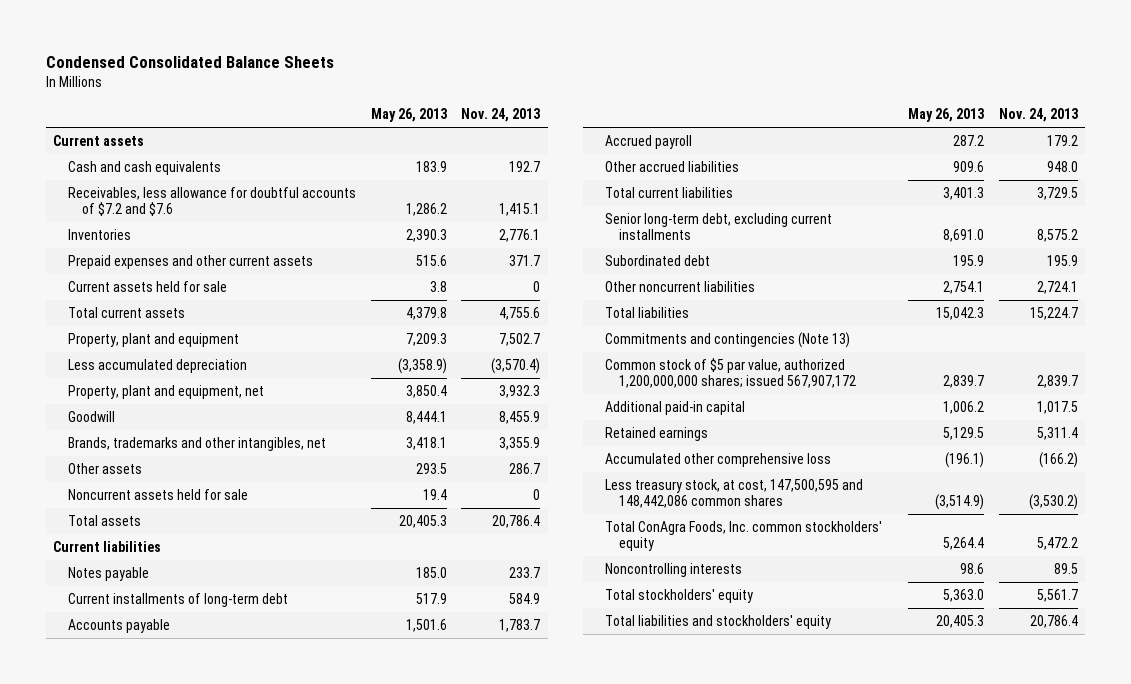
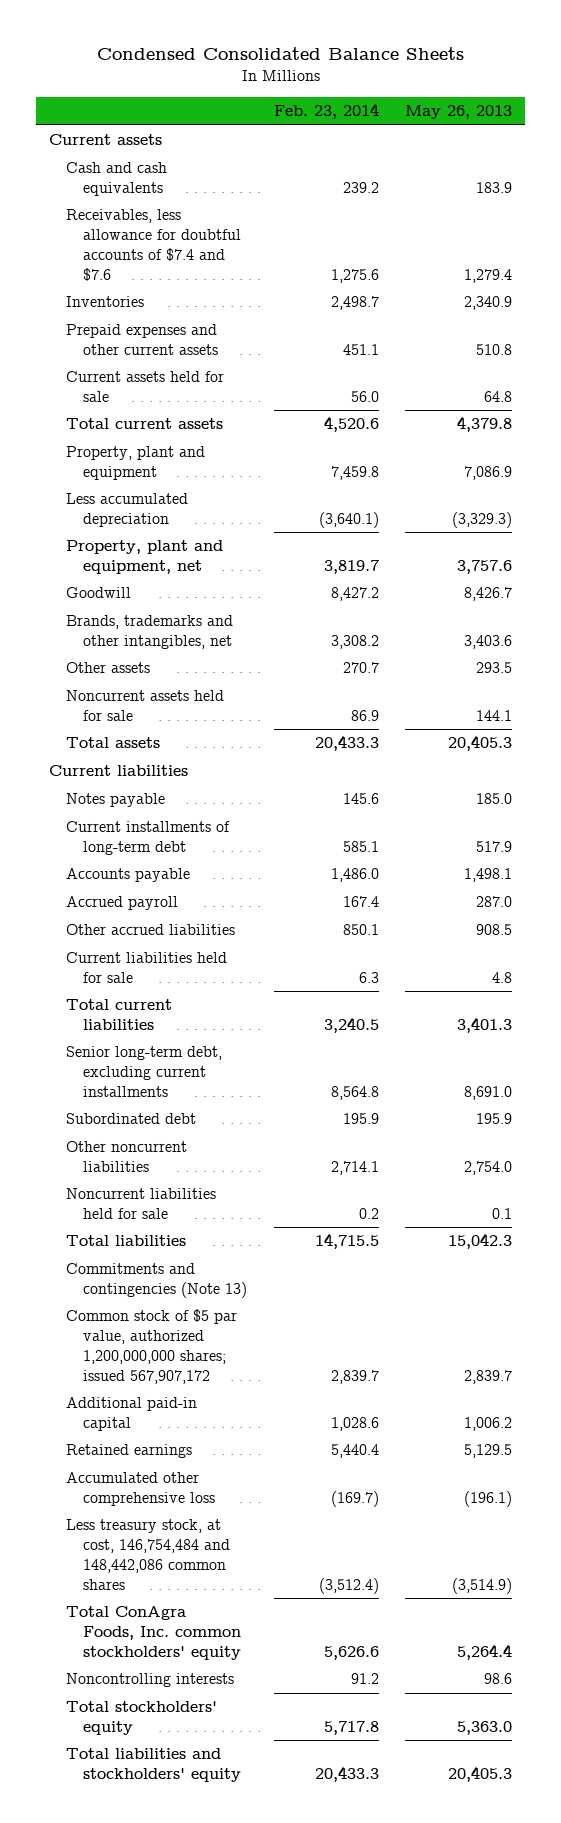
[461,108,541,123] Nov. 24, 2013 -> none
none -> [273,103,379,120] Feb. 23, 2014
[67,186,356,217] Receivables, less allowance for doubtful accounts of $7.2 and $7.6 -> [66,209,242,281] Receivables, less allowance for doubtful accounts of $7.4 and $7.6
[405,203,447,217] 1,286.2 -> [464,268,513,283] 1,279.4
[405,228,447,242] 2,390.3 -> [464,296,513,311] 2,340.9
[415,254,447,266] 515.6 -> [476,344,513,356] 510.8
[429,280,447,292] 3.8 -> [484,391,513,403] 64.8
[405,332,447,346] 7,209.3 -> [464,466,513,481] 7,086.9
[397,357,447,374] (3,358.9) -> [452,512,513,529] (3,329.3)
[405,384,447,398] 3,850.4 -> [457,560,513,575] 3,757.6
[405,410,447,424] 8,444.1 -> [464,587,513,602] 8,426.7
[405,436,447,450] 3,418.1 -> [464,635,513,650] 3,403.6
[422,488,447,500] 19.4 -> [476,710,513,722] 144.1
[405,618,447,632] 1,501.6 -> [464,868,513,883] 1,498.1
[952,134,984,146] 287.2 -> [476,896,513,908] 287.0
[952,160,984,172] 909.6 -> [476,924,513,936] 908.5
none -> [66,952,228,984] Current liabilities held for sale
[942,280,984,294] 2,754.1 -> [464,1161,513,1176] 2,754.0
none -> [66,1188,217,1220] Noncurrent liabilities held for sale
[605,478,864,509] Less treasury stock, at cost, 147,500,595 and 148,442,086 common shares -> [66,1519,231,1590] Less treasury stock, at cost, 146,754,484 and 148,442,086 common shares

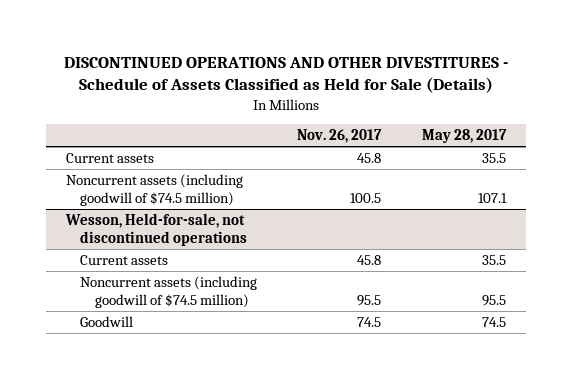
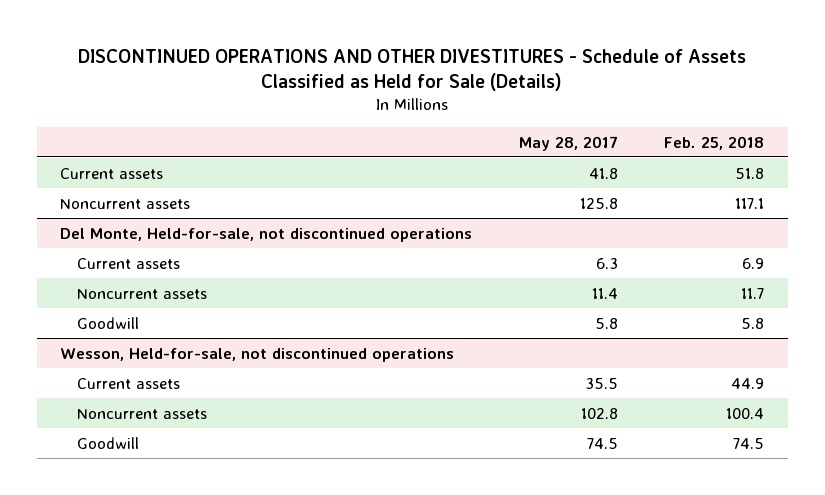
[297,129,383,144] Nov. 26, 2017 -> none
none -> [664,135,765,150] Feb. 25, 2018
[481,152,506,163] 35.5 -> [588,167,618,179] 41.8
[65,173,243,207] Noncurrent assets (including goodwill of $74.5 million) -> [60,198,191,209] Noncurrent assets
[477,193,507,204] 107.1 -> [579,197,618,209] 125.8
none -> [60,227,473,242] Del Monte, Held-for-sale, not discontinued operations
none -> [76,257,180,269] Current assets
none -> [76,288,207,299] Noncurrent assets
none -> [76,316,139,329] Goodwill
[80,275,258,309] Noncurrent assets (including goodwill of $74.5 million) -> [76,408,207,419] Noncurrent assets
[481,295,506,307] 95.5 -> [580,407,618,419] 102.8

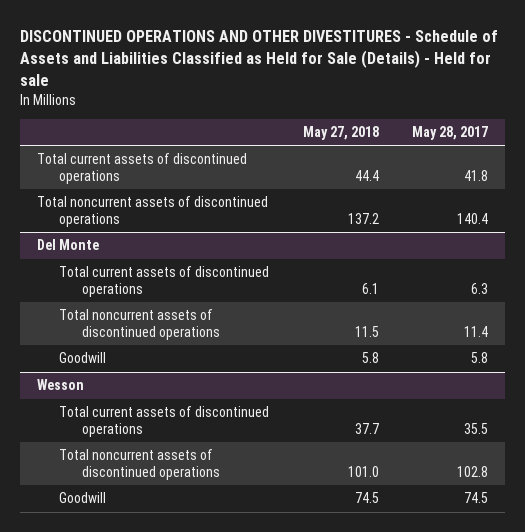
[78,48,747,92] DISCONTINUED OPERATIONS AND OTHER DIVESTITURES - Schedule of Assets Classified as Held for Sale (Details) -> [20,30,499,86] DISCONTINUED OPERATIONS AND OTHER DIVESTITURES - Schedule of Assets and Liabilities Classified as Held for Sale (Details) - Held for sale
[664,135,765,150] Feb. 25, 2018 -> none
none -> [302,126,379,141] May 27, 2018
[60,227,473,242] Del Monte, Held-for-sale, not discontinued operations -> none
[60,167,164,179] Current assets -> [36,153,247,185] Total current assets of discontinued operations
[60,198,191,209] Noncurrent assets -> [36,196,268,228] Total noncurrent assets of discontinued operations
[579,197,618,209] 125.8 -> [457,213,489,225] 140.4
none -> [36,239,99,251] Del Monte
[76,257,180,269] Current assets -> [59,266,270,298] Total current assets of discontinued operations
[76,288,207,299] Noncurrent assets -> [59,309,220,341] Total noncurrent assets of discontinued operations
[60,347,455,362] Wesson, Held-for-sale, not discontinued operations -> none
none -> [36,379,84,391] Wesson
[76,377,180,389] Current assets -> [59,406,270,438] Total current assets of discontinued operations
[76,408,207,419] Noncurrent assets -> [59,449,220,481] Total noncurrent assets of discontinued operations

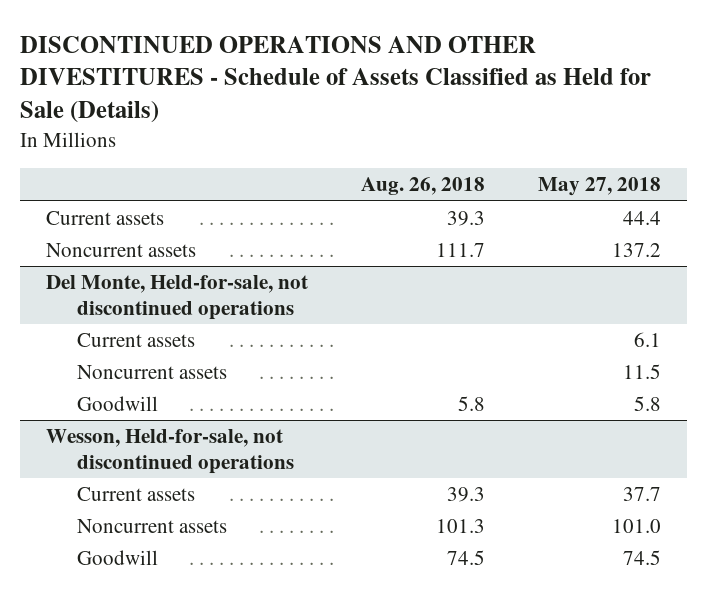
[20,30,499,86] DISCONTINUED OPERATIONS AND OTHER DIVESTITURES - Schedule of Assets and Liabilities Classified as Held for Sale (Details) - Held for sale -> [19,35,651,124] DISCONTINUED OPERATIONS AND OTHER DIVESTITURES - Schedule of Assets Classified as Held for Sale (Details)
[412,126,489,141] May 28, 2017 -> none
none -> [360,177,485,196] Aug. 26, 2018
[36,239,99,251] Del Monte -> none
[36,153,247,185] Total current assets of discontinued operations -> [46,211,165,226] Current assets
[36,196,268,228] Total noncurrent assets of discontinued operations -> [46,243,197,258] Noncurrent assets
none -> [46,275,309,321] Del Monte, Held-for-sale, not discontinued operations
[59,266,270,298] Total current assets of discontinued operations -> [77,333,196,348] Current assets
[59,309,220,341] Total noncurrent assets of discontinued operations -> [77,365,228,380] Noncurrent assets
[36,379,84,391] Wesson -> none
none -> [46,429,295,475] Wesson, Held-for-sale, not discontinued operations
[59,406,270,438] Total current assets of discontinued operations -> [77,487,196,502] Current assets
[59,449,220,481] Total noncurrent assets of discontinued operations -> [77,519,228,534] Noncurrent assets

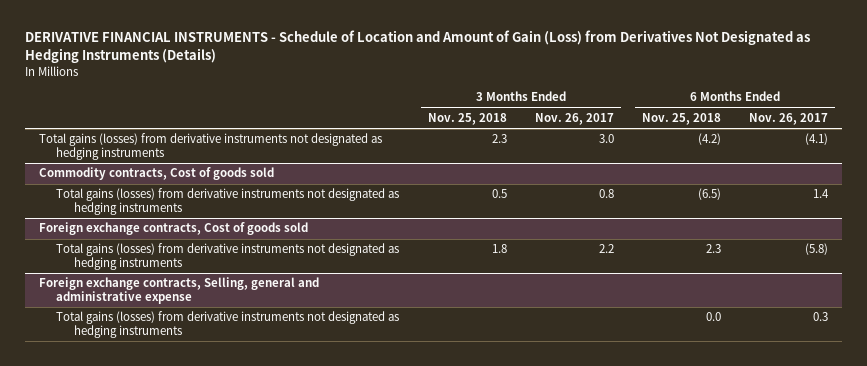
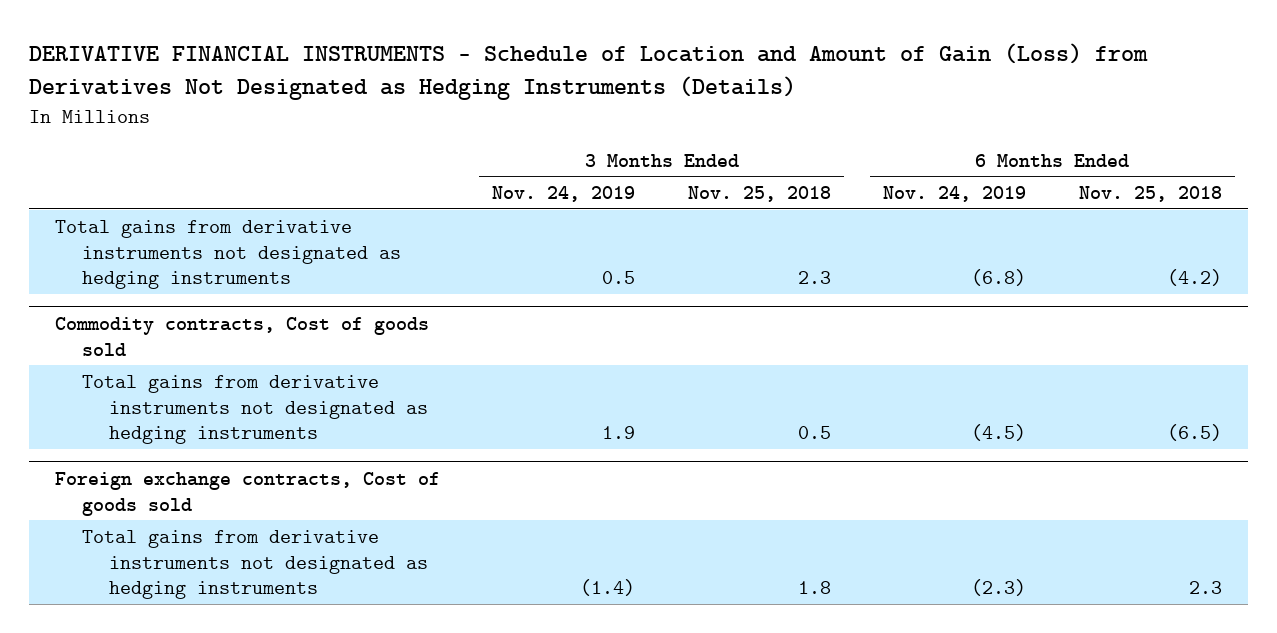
[534,112,614,125] Nov. 26, 2017 -> none
[749,112,829,125] Nov. 26, 2017 -> none
none -> [492,185,636,202] Nov. 24, 2019
none -> [883,185,1027,202] Nov. 24, 2019
[38,133,382,160] Total gains (losses) from derivative instruments not designated as hedging instruments -> [54,219,402,290] Total gains from derivative instruments not designated as hedging instruments
[56,188,400,215] Total gains (losses) from derivative instruments not designated as hedging instruments -> [82,374,429,445] Total gains from derivative instruments not designated as hedging instruments
[38,277,319,304] Foreign exchange contracts, Selling, general and administrative expense -> none
[56,311,400,338] Total gains (losses) from derivative instruments not designated as hedging instruments -> none
[56,243,400,270] Total gains (losses) from derivative instruments not designated as hedging instruments -> [82,529,429,600] Total gains from derivative instruments not designated as hedging instruments

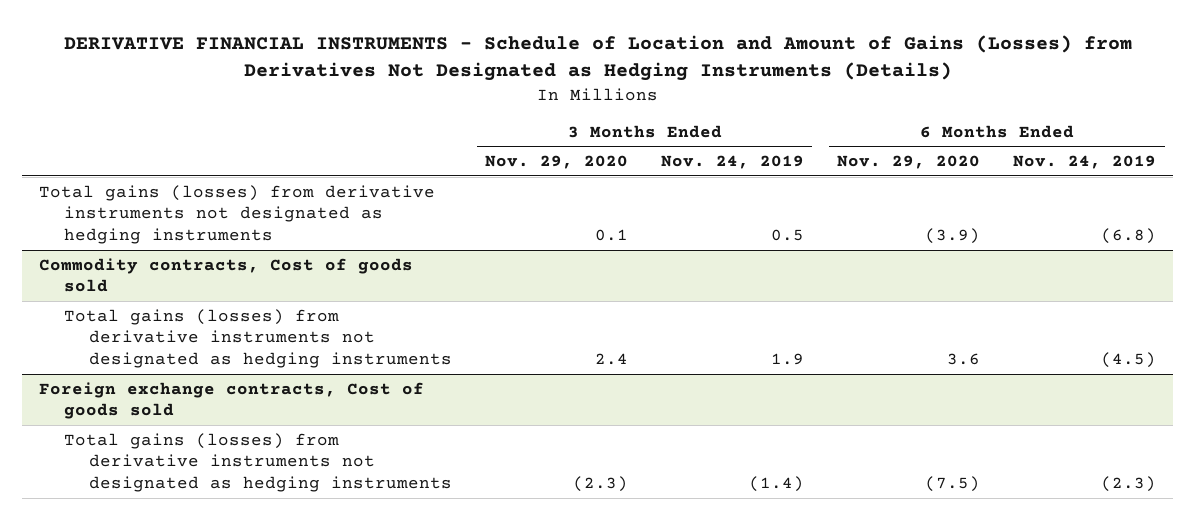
[28,43,1148,101] DERIVATIVE FINANCIAL INSTRUMENTS - Schedule of Location and Amount of Gain (Loss) from Derivatives Not Designated as Hedging Instruments (Details) -> [63,35,1132,82] DERIVATIVE FINANCIAL INSTRUMENTS - Schedule of Location and Amount of Gains (Losses) from Derivatives Not Designated as Hedging Instruments (Details)
[687,185,831,202] Nov. 25, 2018 -> none
[1078,185,1222,202] Nov. 25, 2018 -> none
none -> [485,155,629,170] Nov. 29, 2020
none -> [837,155,981,170] Nov. 29, 2020
[54,219,402,290] Total gains from derivative instruments not designated as hedging instruments -> [38,184,435,245] Total gains (losses) from derivative instruments not designated as hedging instruments
[82,374,429,445] Total gains from derivative instruments not designated as hedging instruments -> [63,308,452,369] Total gains (losses) from derivative instruments not designated as hedging instruments
[82,529,429,600] Total gains from derivative instruments not designated as hedging instruments -> [63,432,452,493] Total gains (losses) from derivative instruments not designated as hedging instruments

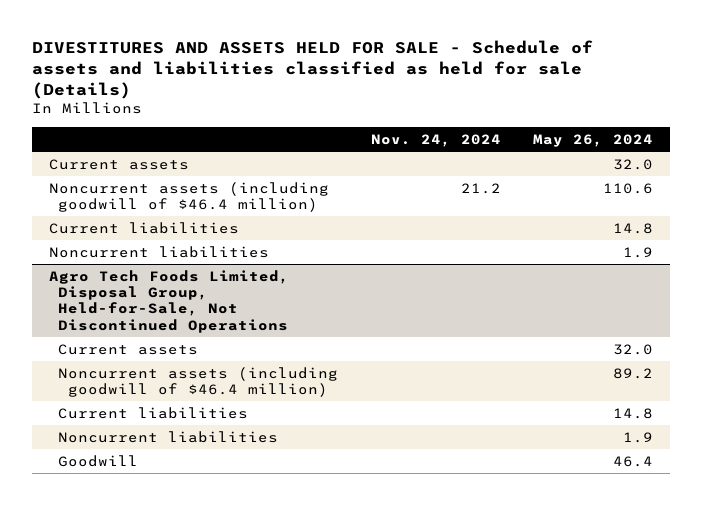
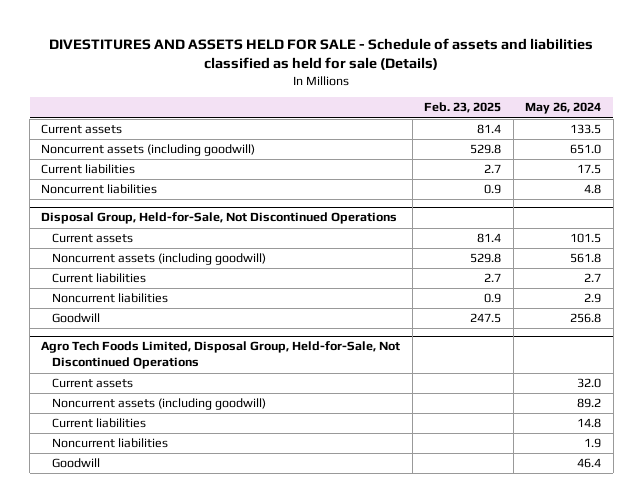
[370,133,501,147] Nov. 24, 2024 -> none
none -> [424,102,502,114] Feb. 23, 2025
[613,158,654,170] 32.0 -> [570,124,602,135] 133.5
[48,181,329,213] Noncurrent assets (including goodwill of $46.4 million) -> [41,144,256,157] Noncurrent assets (including goodwill)
[603,182,654,194] 110.6 -> [570,144,602,155] 651.0
[613,222,654,234] 14.8 -> [577,164,602,175] 17.5
[623,246,654,258] 1.9 -> [584,184,602,195] 4.8
none -> [41,212,398,225] Disposal Group, Held-for-Sale, Not Discontinued Operations
none -> [52,233,134,244] Current assets
none -> [52,253,267,266] Noncurrent assets (including goodwill)
none -> [52,273,147,284] Current liabilities
none -> [52,293,169,304] Noncurrent liabilities
none -> [52,313,101,324] Goodwill
[58,366,339,398] Noncurrent assets (including goodwill of $46.4 million) -> [52,398,267,411] Noncurrent assets (including goodwill)

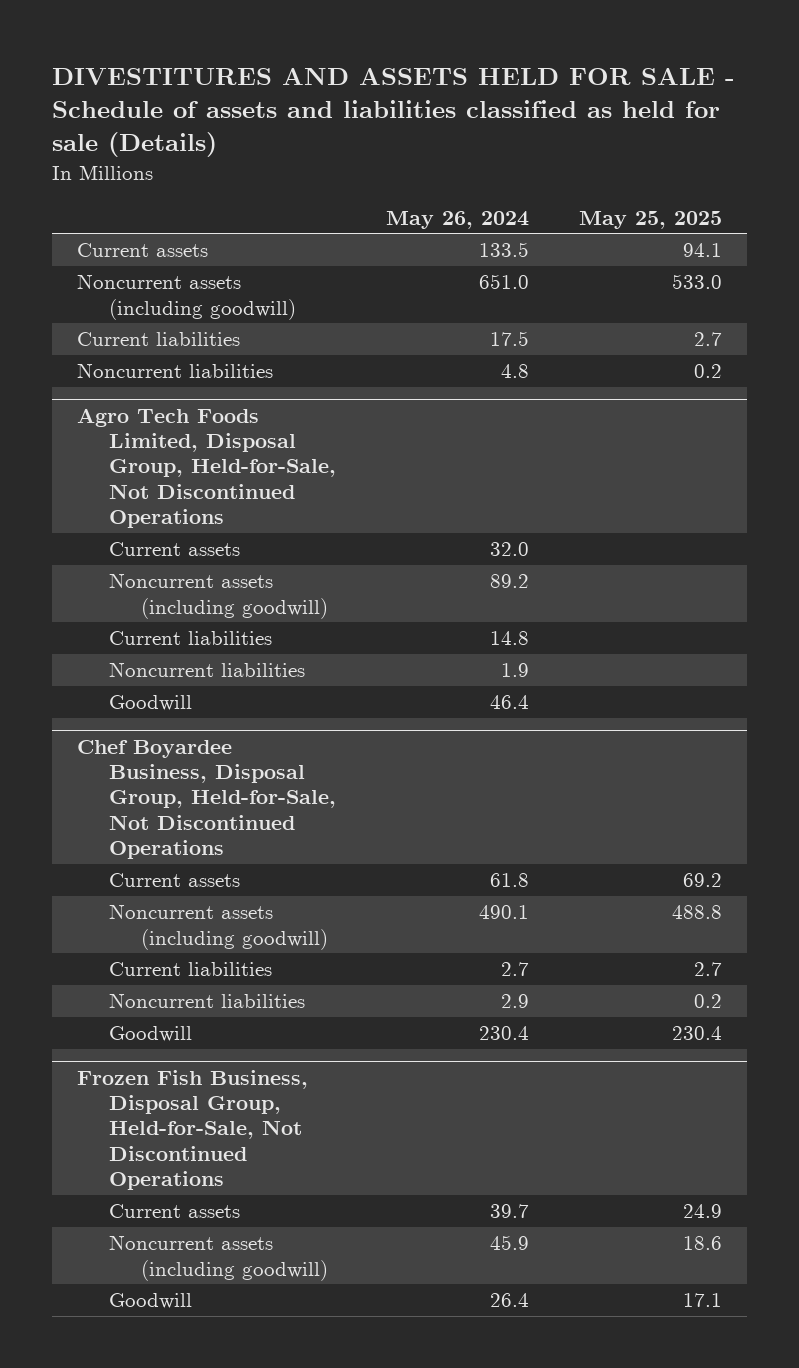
[424,102,502,114] Feb. 23, 2025 -> none
none -> [578,210,722,229] May 25, 2025
[41,212,398,225] Disposal Group, Held-for-Sale, Not Discontinued Operations -> none
[52,233,134,244] Current assets -> none
[52,253,267,266] Noncurrent assets (including goodwill) -> none
[52,273,147,284] Current liabilities -> none
[52,293,169,304] Noncurrent liabilities -> none
[52,313,101,324] Goodwill -> none
none -> [77,739,336,859] Chef Boyardee Business, Disposal Group, Held-for-Sale, Not Discontinued Operations
none -> [108,873,240,888] Current assets
none -> [108,904,328,950] Noncurrent assets (including goodwill)
none -> [108,962,272,977] Current liabilities
none -> [108,993,305,1009] Noncurrent liabilities
none -> [108,1026,192,1043] Goodwill
none -> [77,1069,309,1190] Frozen Fish Business, Disposal Group, Held-for-Sale, Not Discontinued Operations
none -> [108,1204,240,1219] Current assets
none -> [108,1235,328,1281] Noncurrent assets (including goodwill)
none -> [108,1293,192,1310] Goodwill

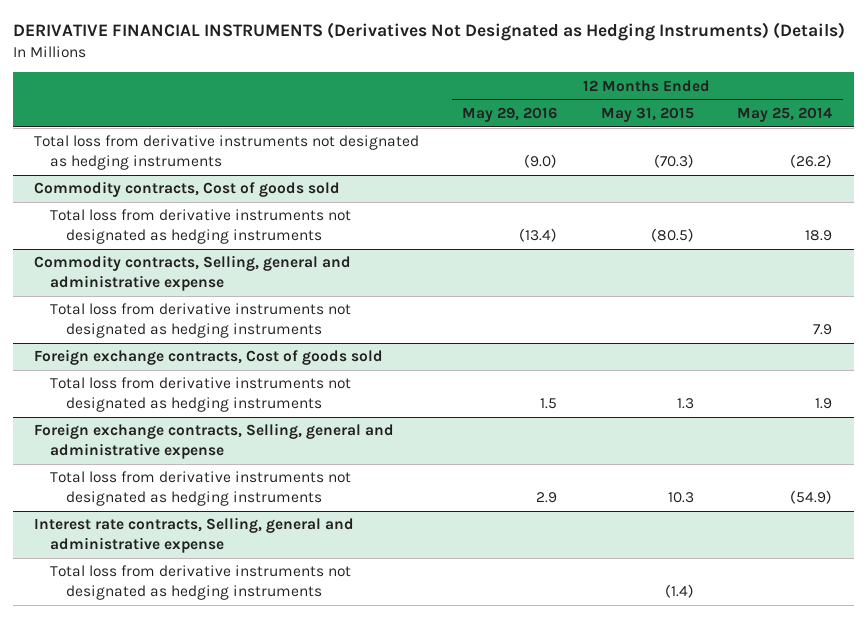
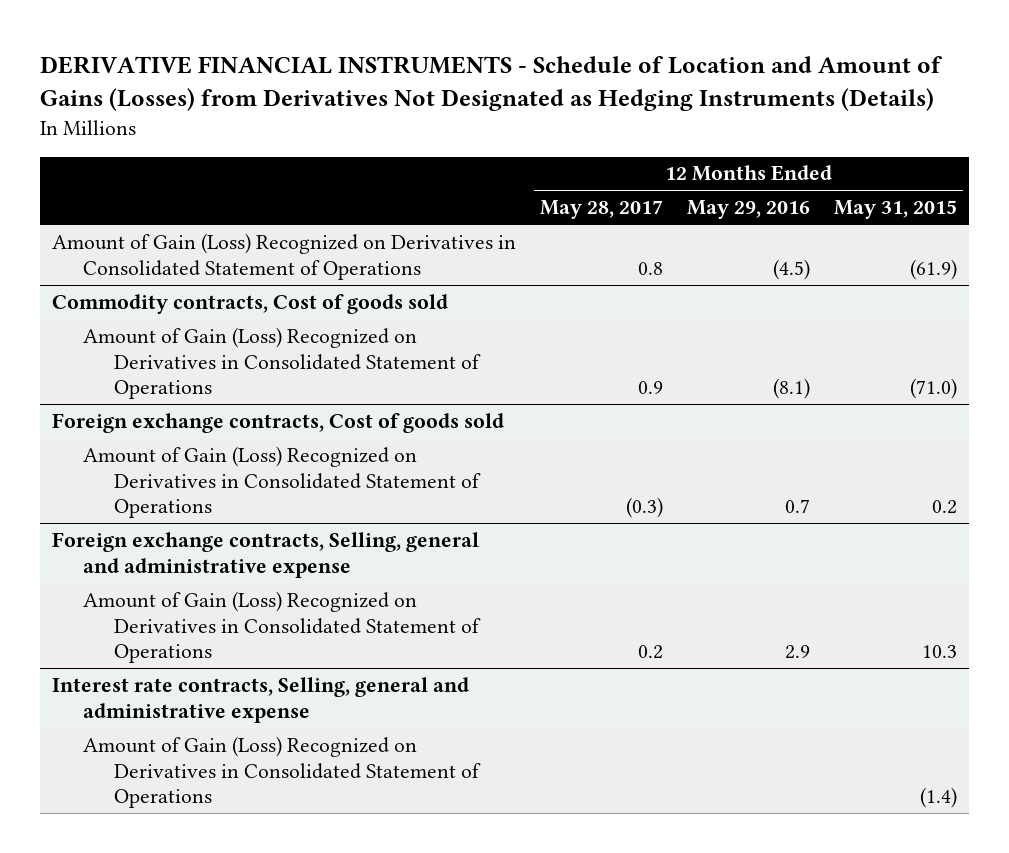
[12,22,845,42] DERIVATIVE FINANCIAL INSTRUMENTS (Derivatives Not Designated as Hedging Instruments) (Details) -> [40,56,943,112] DERIVATIVE FINANCIAL INSTRUMENTS - Schedule of Location and Amount of Gains (Losses) from Derivatives Not Designated as Hedging Instruments (Details)
[736,106,832,122] May 25, 2014 -> none
none -> [540,200,664,220] May 28, 2017
[34,135,420,171] Total loss from derivative instruments not designated as hedging instruments -> none
none -> [52,232,517,280] Amount of Gain (Loss) Recognized on Derivatives in Consolidated Statement of Operations
[50,209,352,245] Total loss from derivative instruments not designated as hedging instruments -> none
[34,255,352,292] Commodity contracts, Selling, general and administrative expense -> none
[50,303,352,339] Total loss from derivative instruments not designated as hedging instruments -> none
none -> [82,326,481,400] Amount of Gain (Loss) Recognized on Derivatives in Consolidated Statement of Operations
[50,377,352,413] Total loss from derivative instruments not designated as hedging instruments -> none
none -> [82,445,481,519] Amount of Gain (Loss) Recognized on Derivatives in Consolidated Statement of Operations
[50,471,352,507] Total loss from derivative instruments not designated as hedging instruments -> [82,590,481,664] Amount of Gain (Loss) Recognized on Derivatives in Consolidated Statement of Operations
[50,565,352,601] Total loss from derivative instruments not designated as hedging instruments -> [82,735,481,809] Amount of Gain (Loss) Recognized on Derivatives in Consolidated Statement of Operations

